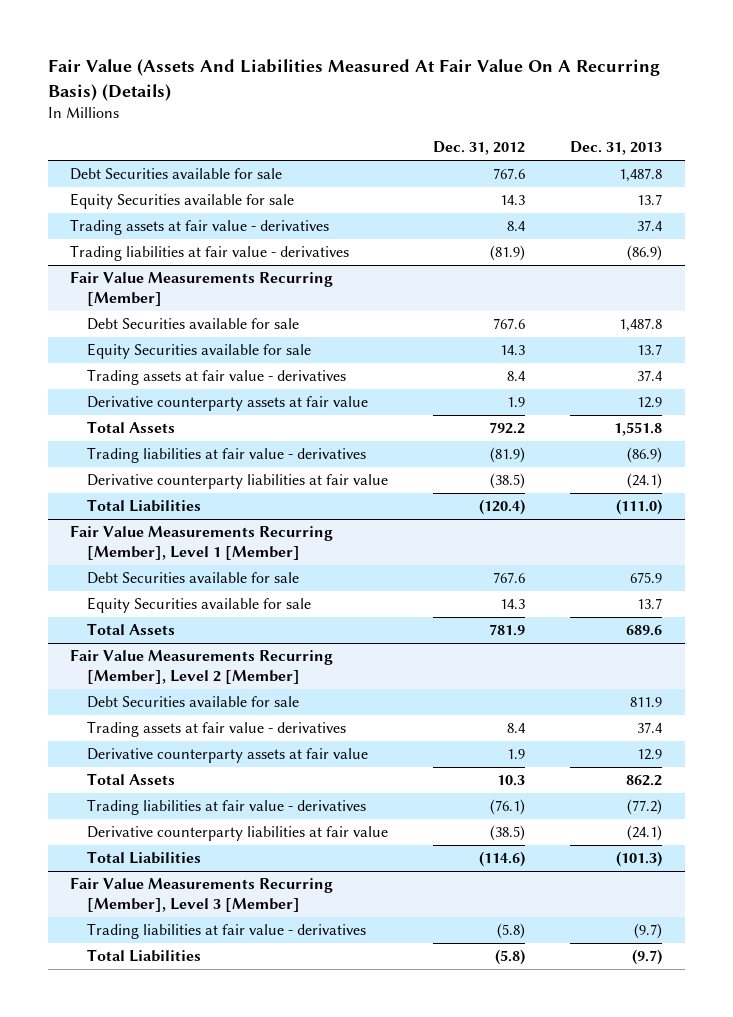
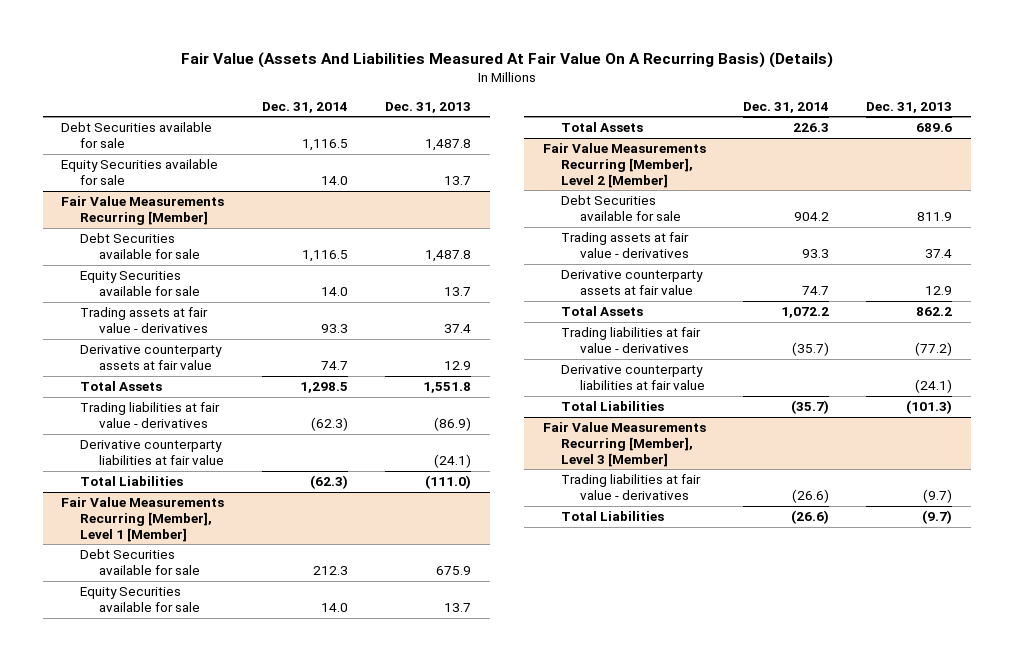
[433,141,526,156] Dec. 31, 2012 -> none
none -> [261,101,348,113] Dec. 31, 2014
[70,219,330,236] Trading assets at fair value - derivatives -> none
[70,245,350,262] Trading liabilities at fair value - derivatives -> none

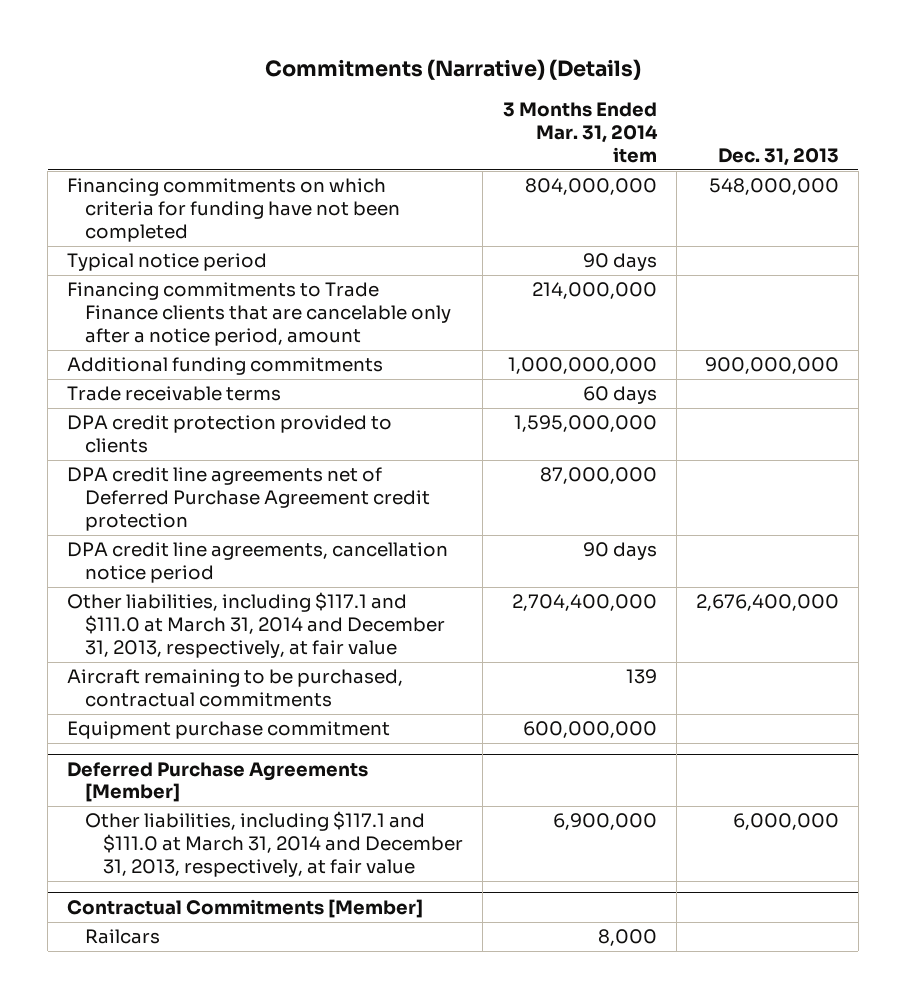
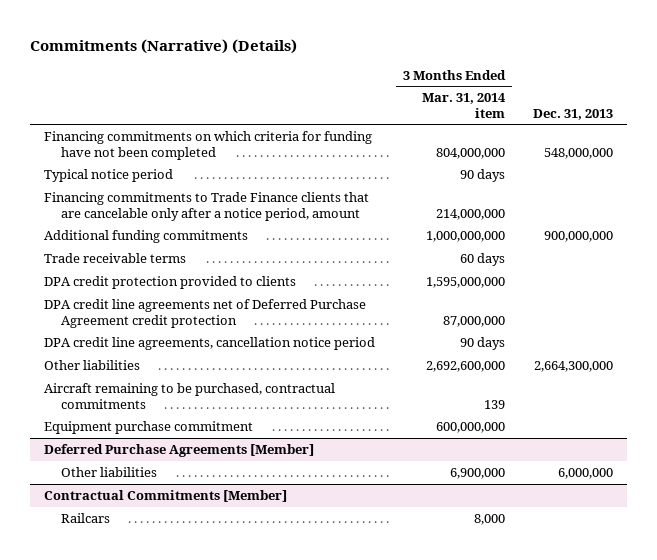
[67,592,446,658] Other liabilities, including $117.1 and $111.0 at March 31, 2014 and December 31, 2013, respectively, at fair value -> none
none -> [44,360,141,371] Other liabilities
[85,811,464,877] Other liabilities, including $117.1 and $111.0 at March 31, 2014 and December 31, 2013, respectively, at fair value -> [60,467,157,478] Other liabilities

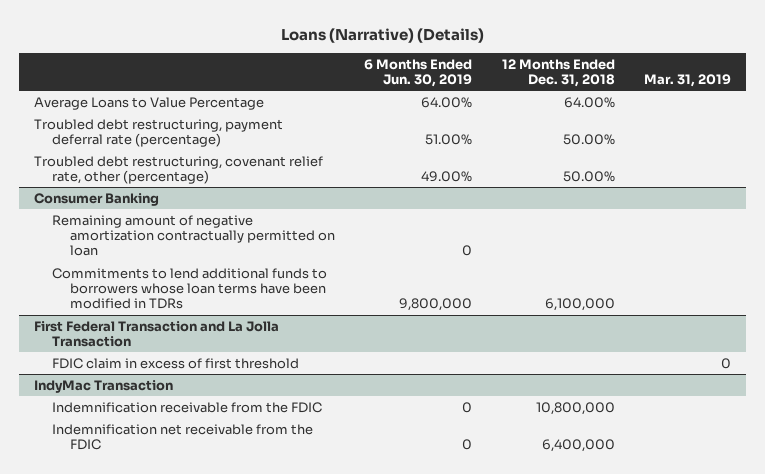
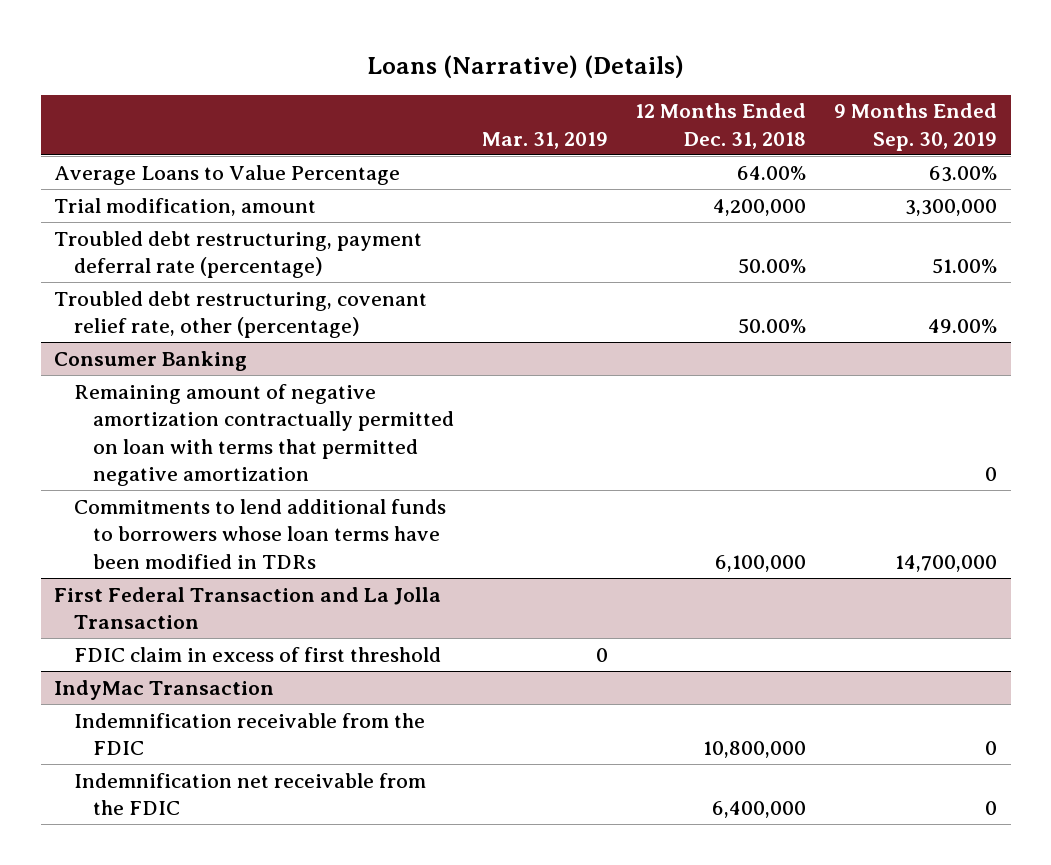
[364,58,473,88] 6 Months Ended Jun. 30, 2019 -> none
none -> [833,103,997,151] 9 Months Ended Sep. 30, 2019
none -> [54,197,317,216] Trial modification, amount
[52,214,336,257] Remaining amount of negative amortization contractually permitted on loan -> [73,383,455,486] Remaining amount of negative amortization contractually permitted on loan with terms that permitted negative amortization

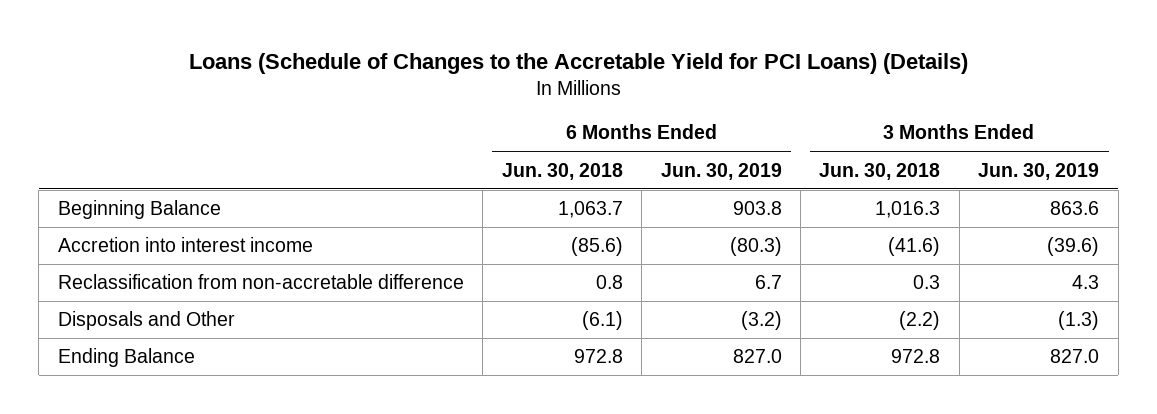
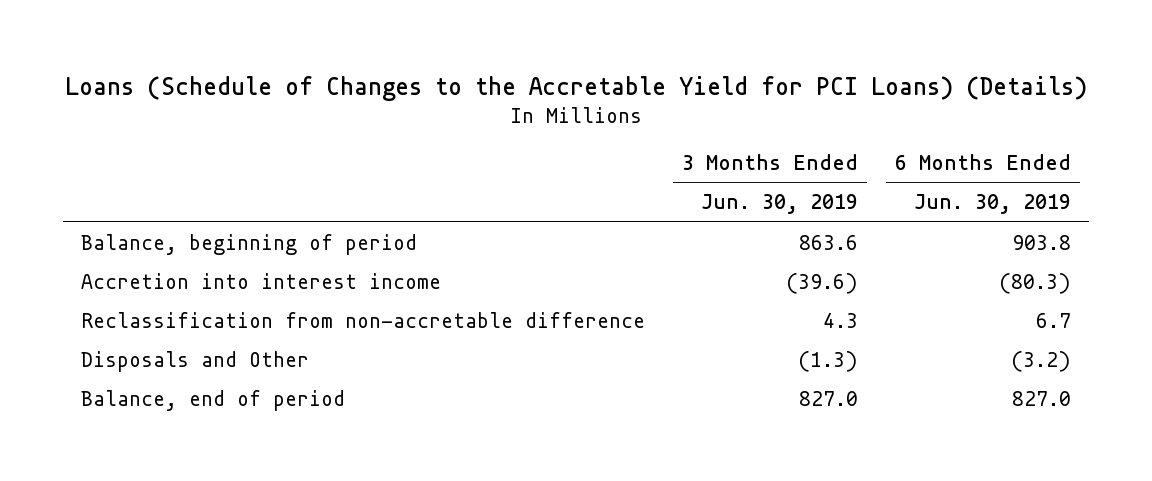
[501,162,623,180] Jun. 30, 2018 -> none
[819,162,941,180] Jun. 30, 2018 -> none
[57,200,221,220] Beginning Balance -> [80,233,417,255] Balance, beginning of period
[57,348,195,368] Ending Balance -> [80,389,345,411] Balance, end of period

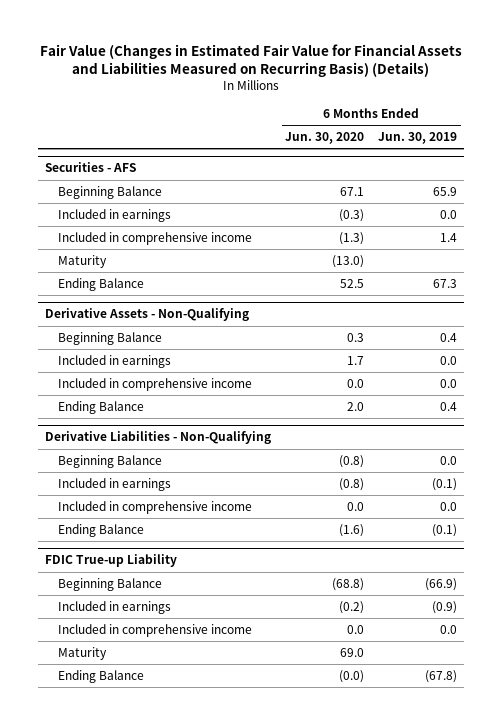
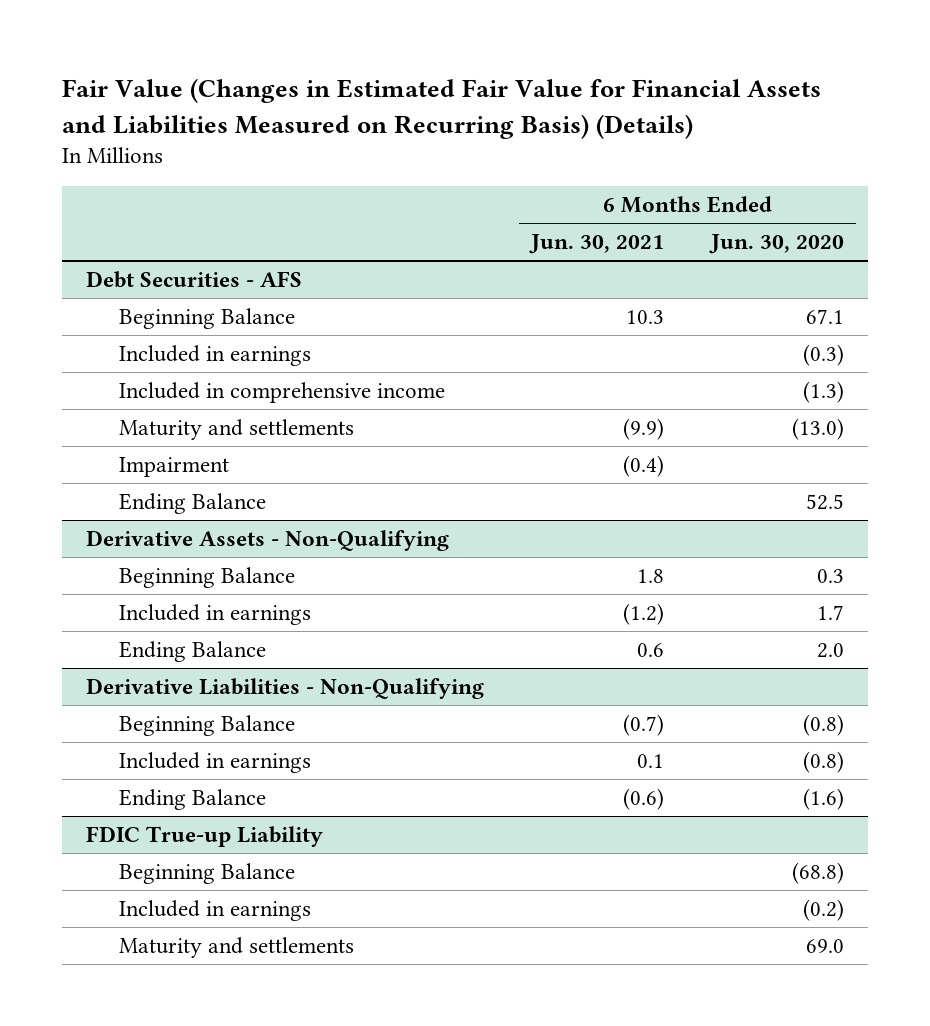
[378,131,458,144] Jun. 30, 2019 -> none
none -> [528,234,664,255] Jun. 30, 2021
[44,162,136,173] Securities - AFS -> [85,270,302,288] Debt Securities - AFS
[58,254,108,268] Maturity -> none
none -> [119,418,355,440] Maturity and settlements
none -> [119,456,230,477] Impairment
[58,377,253,391] Included in comprehensive income -> none
[58,500,253,514] Included in comprehensive income -> none
[58,623,253,637] Included in comprehensive income -> none
[58,646,108,660] Maturity -> none
[58,669,145,683] Ending Balance -> none
none -> [119,936,355,958] Maturity and settlements

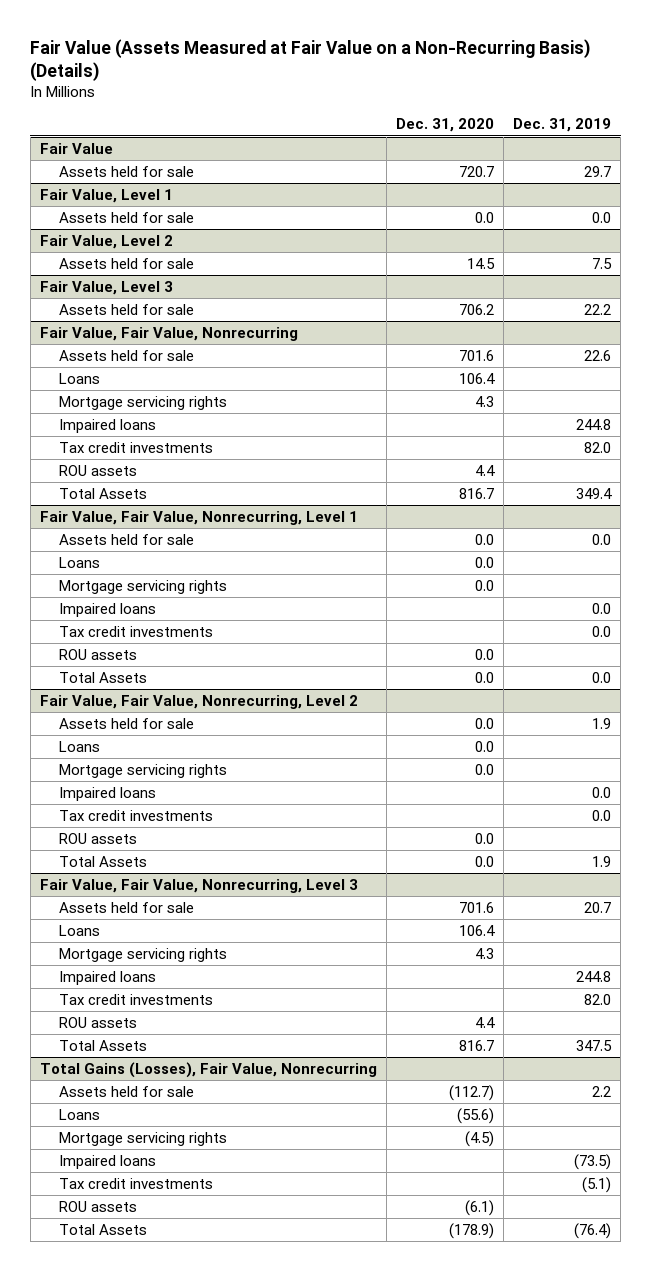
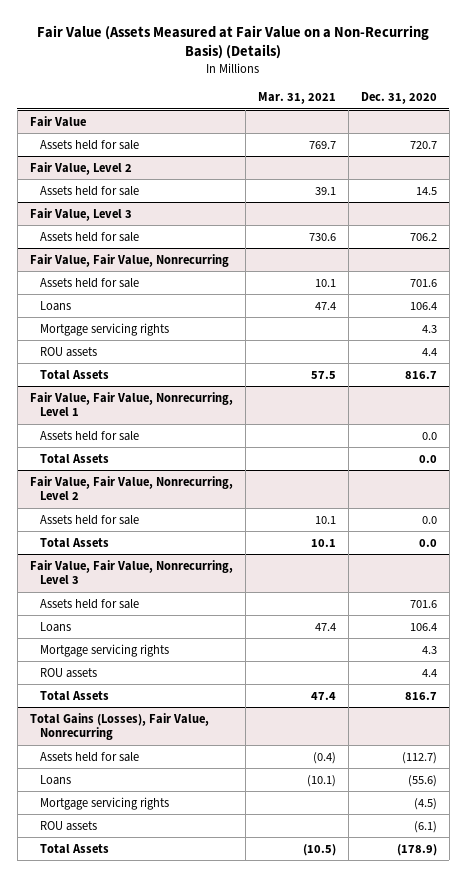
[513,118,612,133] Dec. 31, 2019 -> none
none -> [257,92,336,105] Mar. 31, 2021
[39,188,173,203] Fair Value, Level 1 -> none
[58,211,194,223] Assets held for sale -> none
[58,418,156,433] Impaired loans -> none
[58,441,213,453] Tax credit investments -> none
[58,556,100,568] Loans -> none
[58,579,227,594] Mortgage servicing rights -> none
[58,602,156,617] Impaired loans -> none
[58,625,213,637] Tax credit investments -> none
[58,648,137,660] ROU assets -> none
[58,740,100,752] Loans -> none
[58,763,227,778] Mortgage servicing rights -> none
[58,786,156,801] Impaired loans -> none
[58,809,213,821] Tax credit investments -> none
[58,832,137,844] ROU assets -> none
[58,970,156,985] Impaired loans -> none
[58,993,213,1005] Tax credit investments -> none
[58,1154,156,1169] Impaired loans -> none
[58,1177,213,1189] Tax credit investments -> none

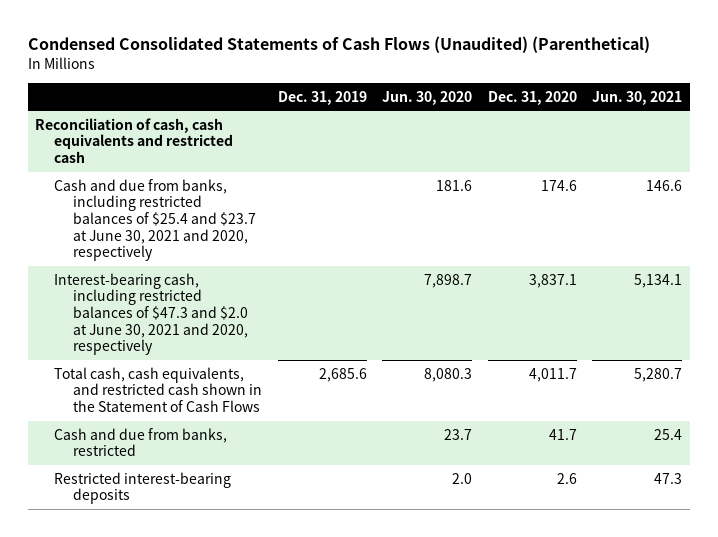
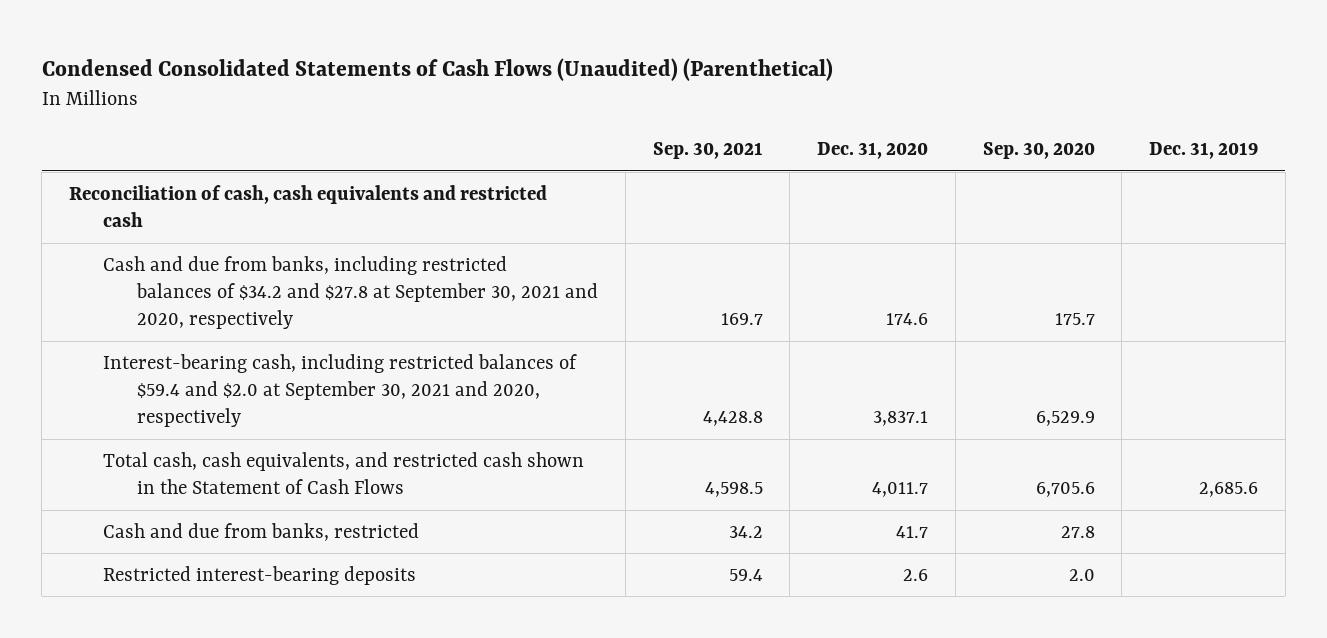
[382,90,473,105] Jun. 30, 2020 -> none
[592,90,683,105] Jun. 30, 2021 -> none
none -> [652,142,763,160] Sep. 30, 2021
none -> [982,142,1095,160] Sep. 30, 2020
[54,178,257,262] Cash and due from banks, including restricted balances of $25.4 and $23.7 at June 30, 2021 and 2020, respectively -> [103,255,598,330] Cash and due from banks, including restricted balances of $34.2 and $27.8 at September 30, 2021 and 2020, respectively
[54,272,249,356] Interest-bearing cash, including restricted balances of $47.3 and $2.0 at June 30, 2021 and 2020, respectively -> [103,353,578,428] Interest-bearing cash, including restricted balances of $59.4 and $2.0 at September 30, 2021 and 2020, respectively

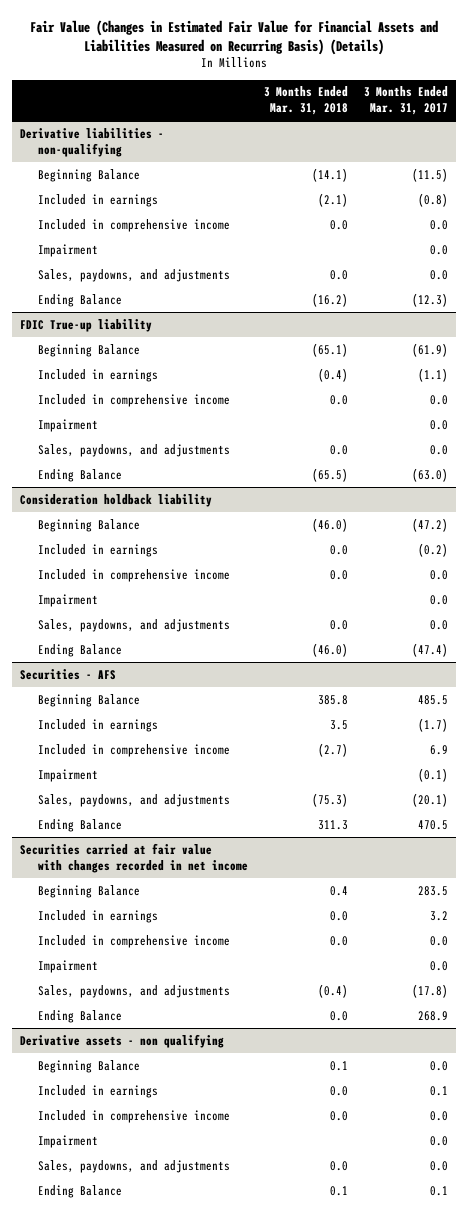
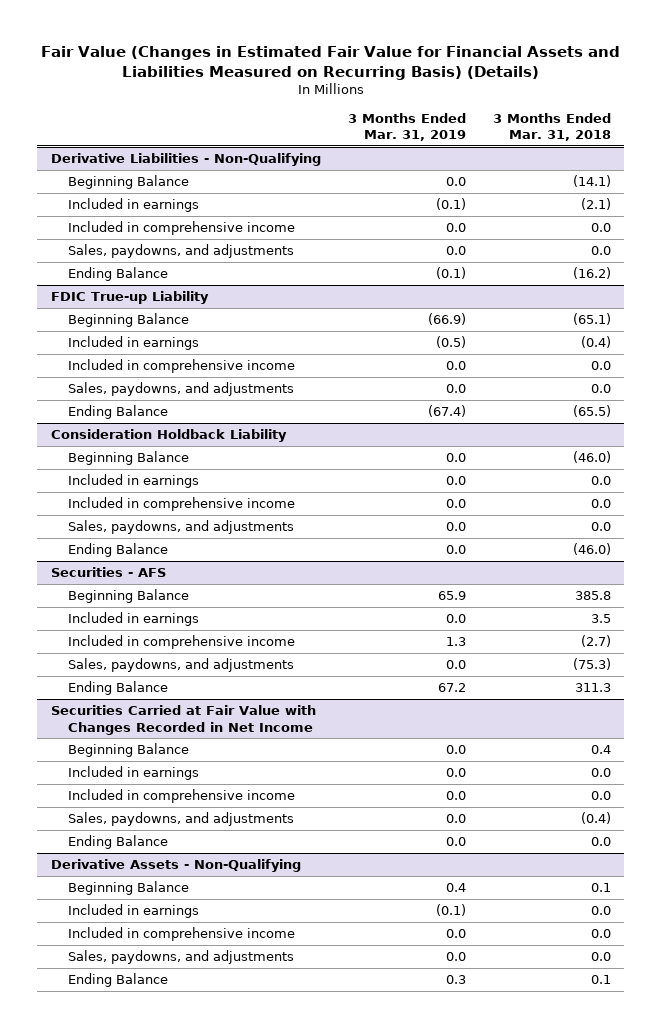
[364,86,449,116] 3 Months Ended Mar. 31, 2017 -> none
none -> [347,112,466,142] 3 Months Ended Mar. 31, 2019
[20,127,165,157] Derivative liabilities - non-qualifying -> [50,153,321,167] Derivative Liabilities - Non-Qualifying
[38,243,99,257] Impairment -> none
[20,318,153,332] FDIC True-up liability -> [50,291,209,305] FDIC True-up Liability
[38,418,99,432] Impairment -> none
[20,493,213,507] Consideration holdback liability -> [50,429,287,443] Consideration Holdback Liability
[38,593,99,607] Impairment -> none
[38,768,99,782] Impairment -> none
[20,842,249,873] Securities carried at fair value with changes recorded in net income -> [50,705,316,735] Securities Carried at Fair Value with Changes Recorded in Net Income
[38,959,99,973] Impairment -> none
[20,1033,225,1048] Derivative assets - non qualifying -> [50,859,301,873] Derivative Assets - Non-Qualifying
[38,1134,99,1148] Impairment -> none

